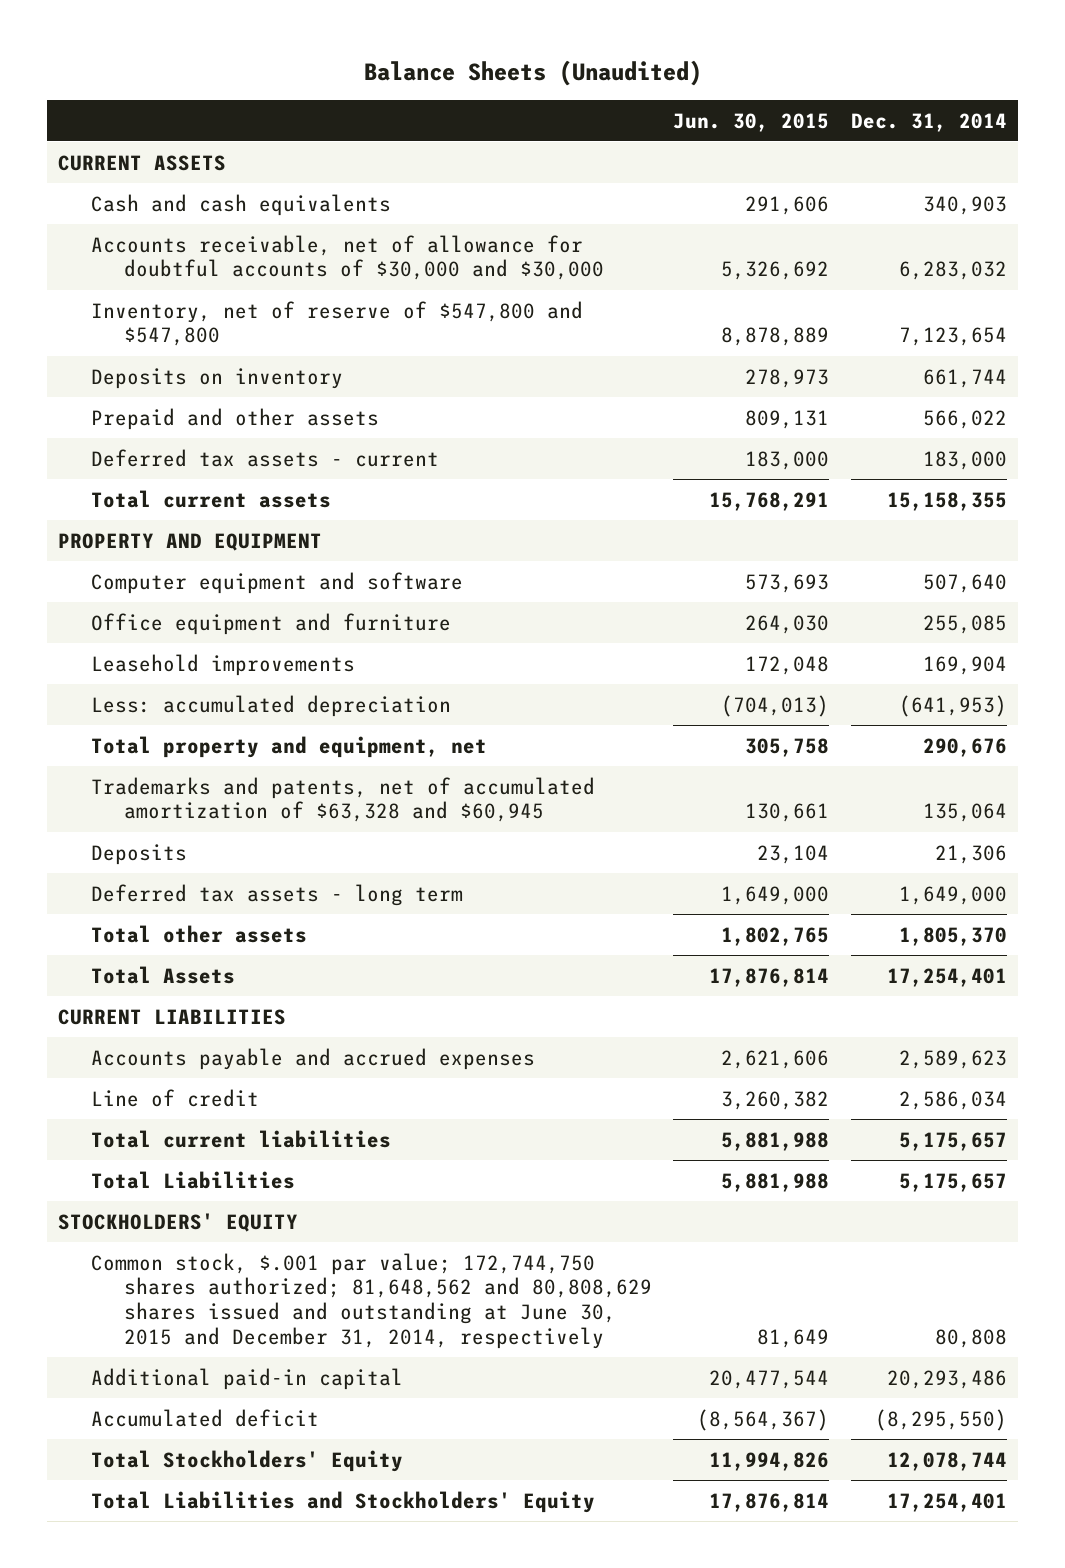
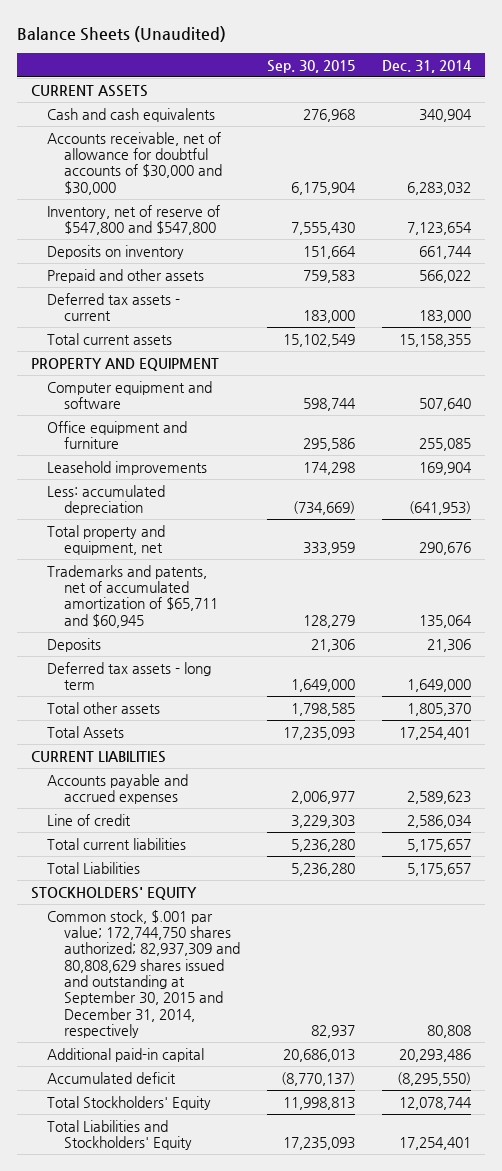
[673,112,830,132] Jun. 30, 2015 -> none
none -> [267,59,356,73] Sep. 30, 2015
[923,195,1008,215] 340,903 -> [419,108,473,122] 340,904
[91,776,596,823] Trademarks and patents, net of accumulated amortization of $63,328 and $60,945 -> [47,564,218,628] Trademarks and patents, net of accumulated amortization of $65,711 and $60,945
[91,1252,652,1350] Common stock, $.001 par value; 172,744,750 shares authorized; 81,648,562 and 80,808,629 shares issued and outstanding at June 30, 2015 and December 31, 2014, respectively -> [47,909,240,1039] Common stock, $.001 par value; 172,744,750 shares authorized; 82,937,309 and 80,808,629 shares issued and outstanding at September 30, 2015 and December 31, 2014, respectively

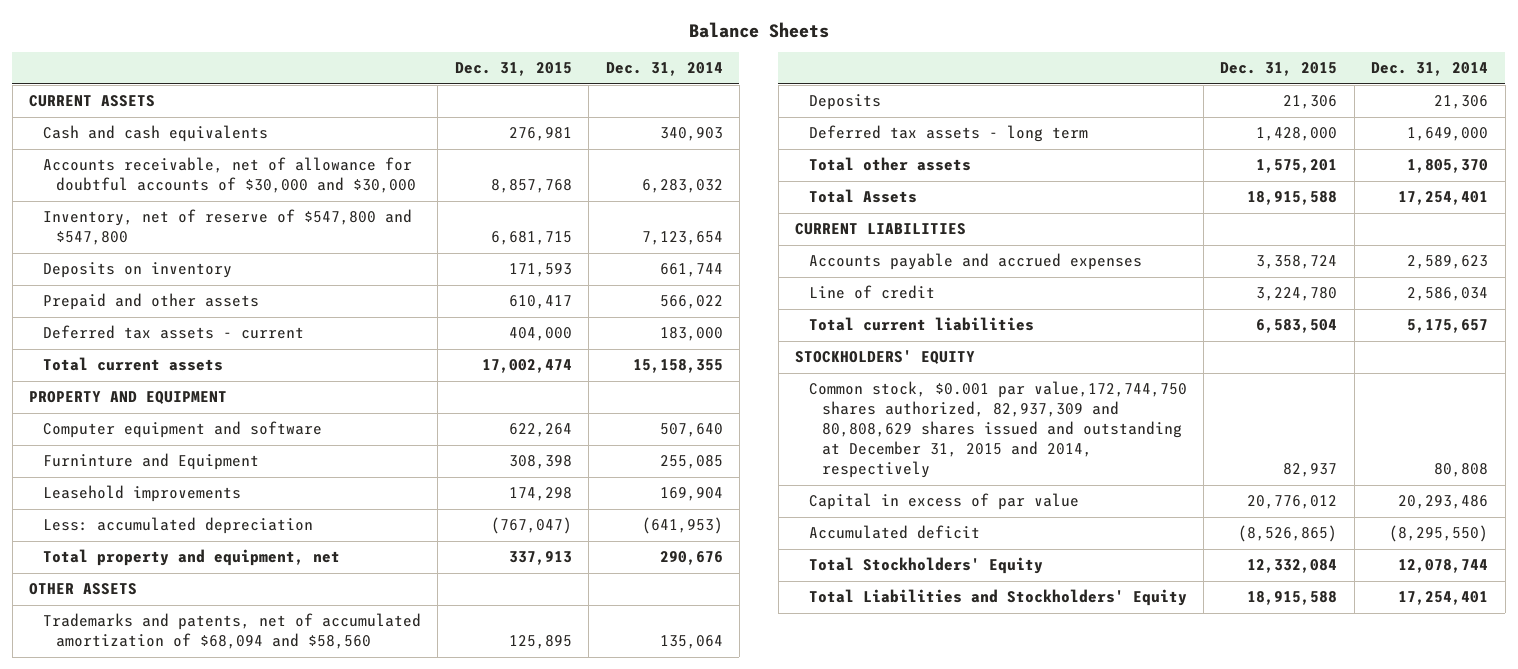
[17,25,227,42] Balance Sheets (Unaudited) -> [688,21,829,38] Balance Sheets
[267,59,356,73] Sep. 30, 2015 -> none
none -> [454,62,572,77] Dec. 31, 2015
[419,108,473,122] 340,904 -> [659,127,723,142] 340,903
[47,420,188,450] Office equipment and furniture -> [42,453,259,471] Furninture and Equipment
none -> [29,583,138,596] OTHER ASSETS
[47,564,218,628] Trademarks and patents, net of accumulated amortization of $65,711 and $60,945 -> [42,613,421,650] Trademarks and patents, net of accumulated amortization of $68,094 and $58,560
[47,861,141,874] Total Liabilities -> none
[47,909,240,1039] Common stock, $.001 par value; 172,744,750 shares authorized; 82,937,309 and 80,808,629 shares issued and outstanding at September 30, 2015 and December 31, 2014, respectively -> [808,381,1187,479] Common stock, $0.001 par value,172,744,750 shares authorized, 82,937,309 and 80,808,629 shares issued and outstanding at December 31, 2015 and 2014, respectively
[47,1047,205,1062] Additional paid-in capital -> [808,493,1079,511] Capital in excess of par value

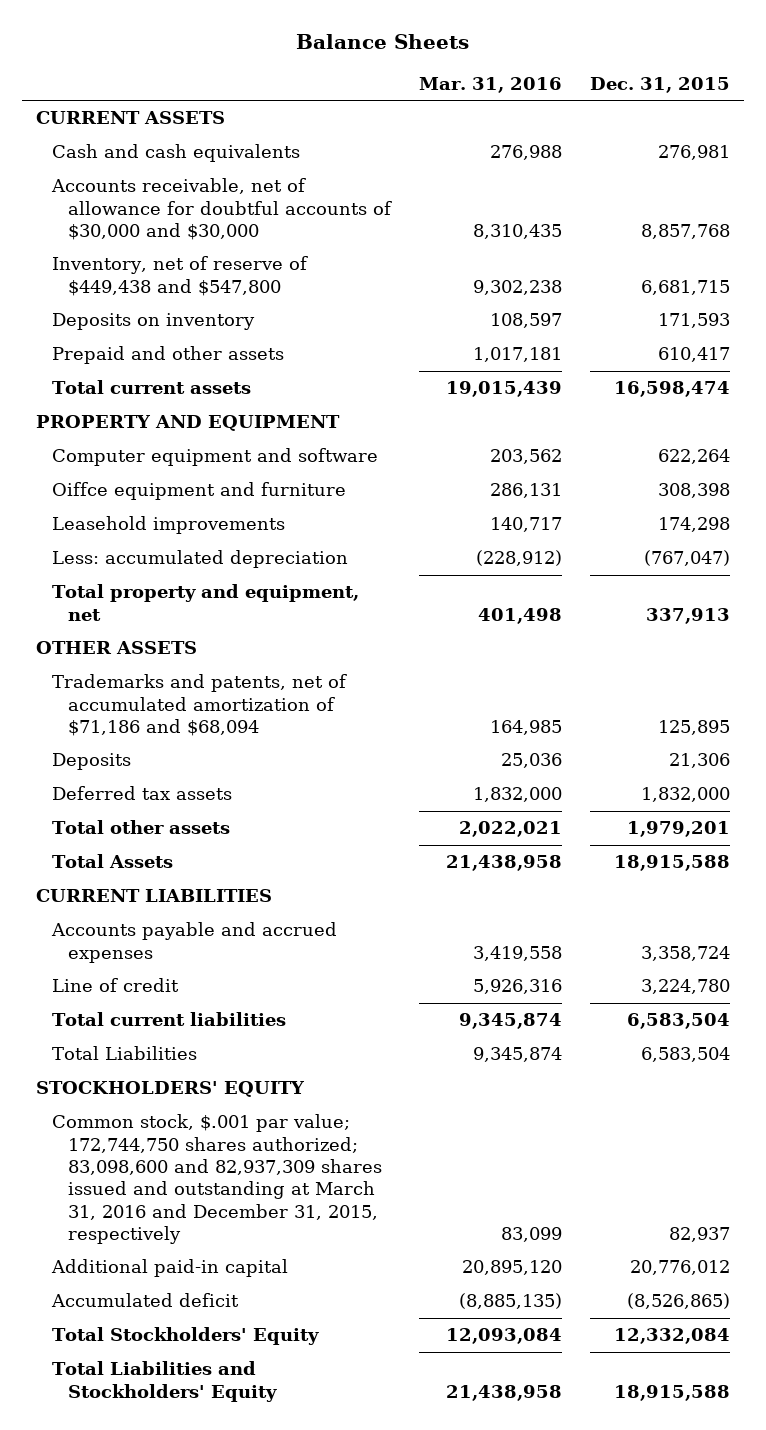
[605,62,723,77] Dec. 31, 2014 -> none
none -> [419,76,563,93] Mar. 31, 2016
[42,209,412,246] Inventory, net of reserve of $547,800 and $547,800 -> [52,256,309,296] Inventory, net of reserve of $449,438 and $547,800
[42,325,304,340] Deferred tax assets - current -> none
[481,359,572,374] 17,002,474 -> [614,381,731,398] 16,598,474
[42,453,259,471] Furninture and Equipment -> [52,482,347,501] Oiffce equipment and furniture
[42,613,421,650] Trademarks and patents, net of accumulated amortization of $68,094 and $58,560 -> [52,674,348,736] Trademarks and patents, net of accumulated amortization of $71,186 and $68,094
[808,125,1088,143] Deferred tax assets - long term -> [52,786,233,801] Deferred tax assets
[1256,127,1338,142] 1,428,000 -> [641,787,731,803] 1,832,000
[1256,159,1338,174] 1,575,201 -> [627,821,731,838] 1,979,201
none -> [52,1046,198,1061] Total Liabilities
[808,381,1187,479] Common stock, $0.001 par value,172,744,750 shares authorized, 82,937,309 and 80,808,629 shares issued and outstanding at December 31, 2015 and 2014, respectively -> [52,1114,383,1244] Common stock, $.001 par value; 172,744,750 shares authorized; 83,098,600 and 82,937,309 shares issued and outstanding at March 31, 2016 and December 31, 2015, respectively
[808,493,1079,511] Capital in excess of par value -> [51,1259,289,1278] Additional paid-in capital

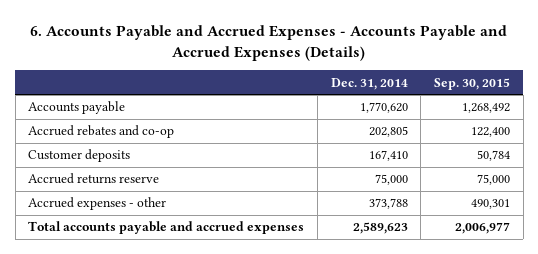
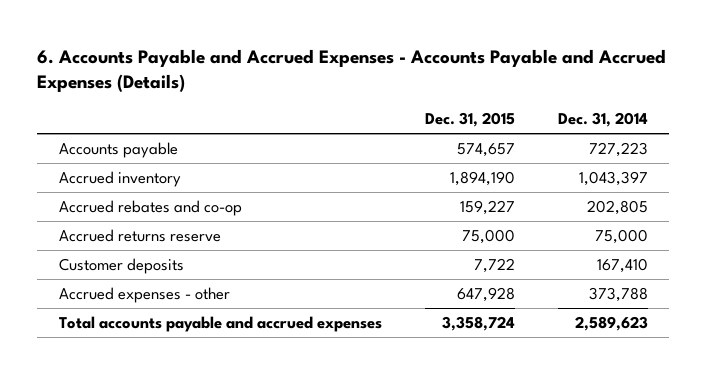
[434,77,511,90] Sep. 30, 2015 -> none
none -> [424,112,515,128] Dec. 31, 2015
[359,102,408,114] 1,770,620 -> [588,141,648,157] 727,223
none -> [58,170,181,187] Accrued inventory
[28,149,131,163] Customer deposits -> [58,257,184,274] Customer deposits

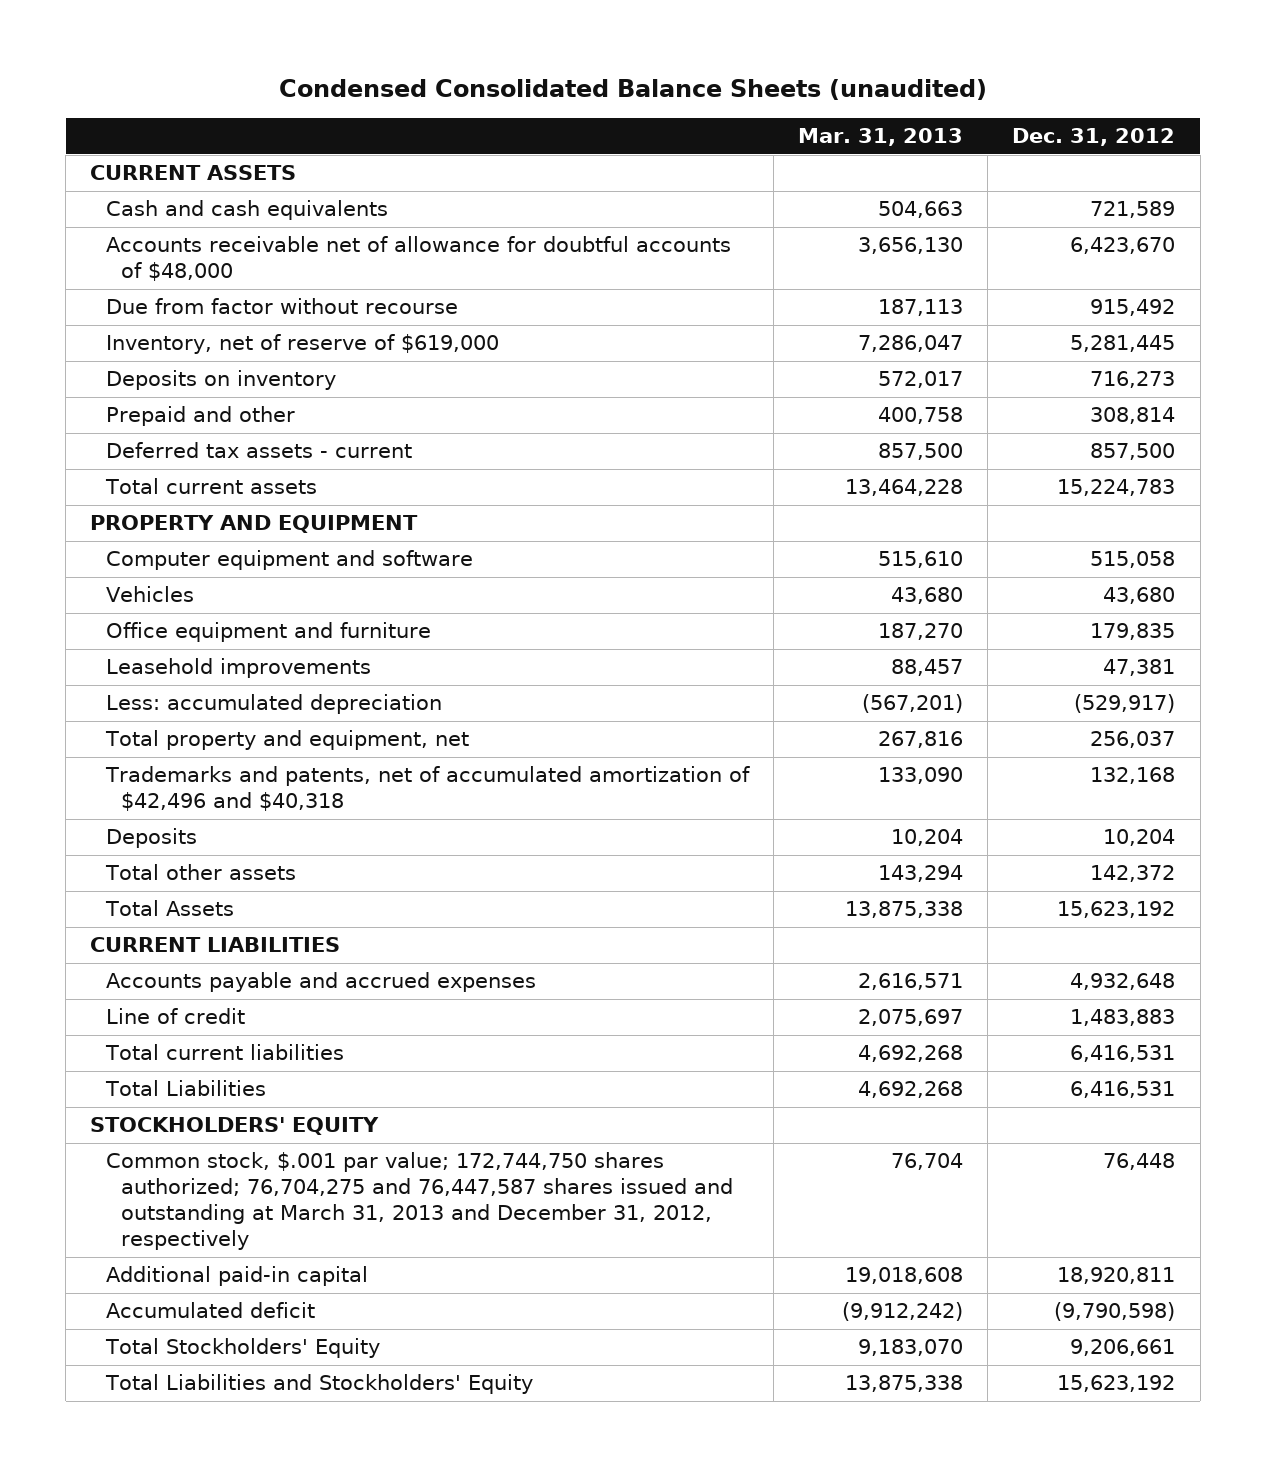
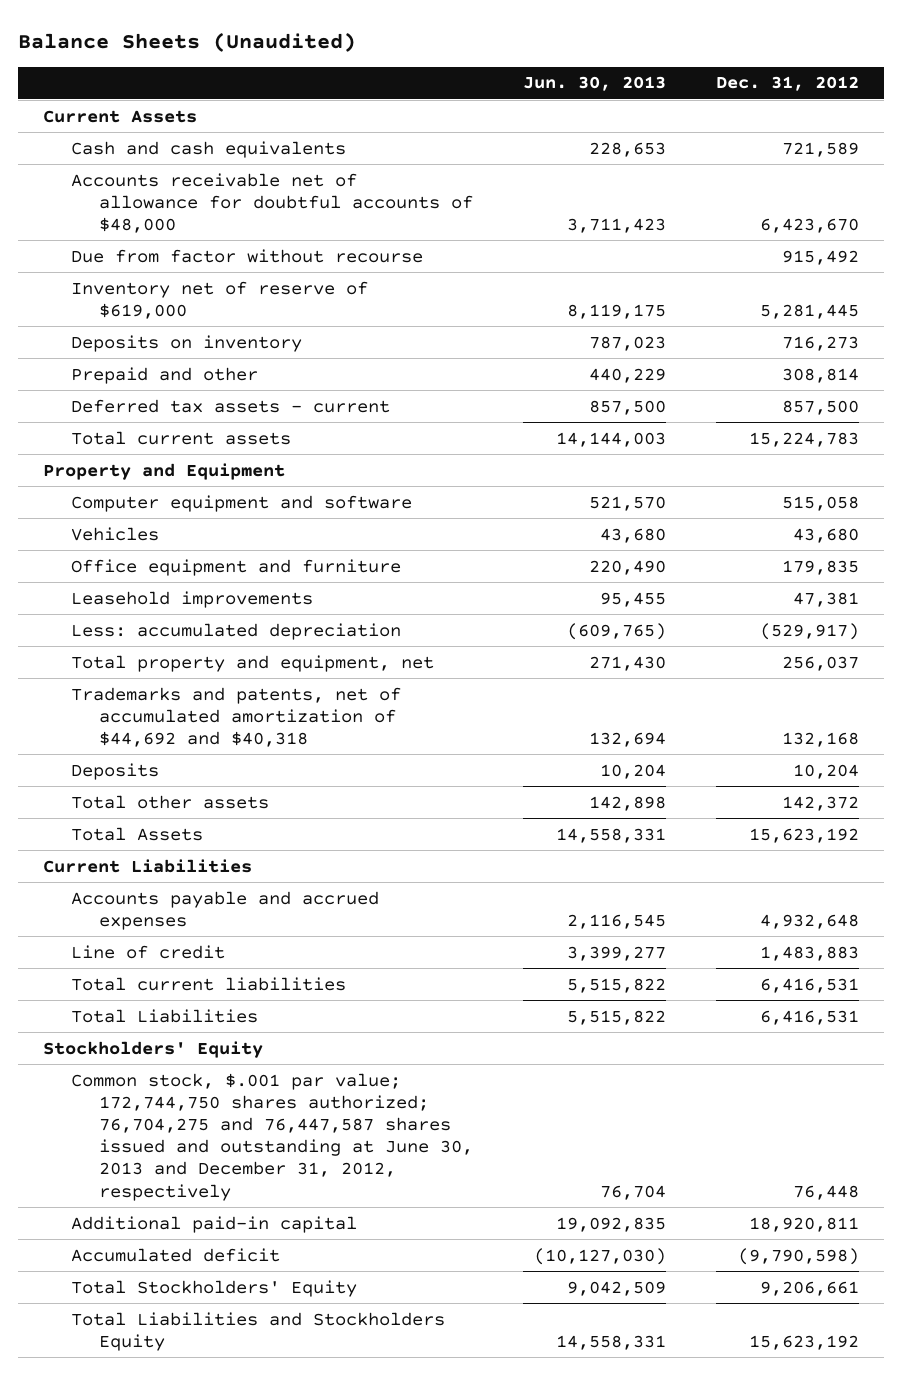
[278,79,987,101] Condensed Consolidated Balance Sheets (unaudited) -> [18,31,357,52] Balance Sheets (Unaudited)
[797,128,963,147] Mar. 31, 2013 -> none
none -> [522,76,666,92] Jun. 30, 2013
[90,165,297,181] CURRENT ASSETS -> [43,109,198,123] Current Assets
[105,334,499,355] Inventory, net of reserve of $619,000 -> [70,280,368,319] Inventory net of reserve of $619,000
[90,515,419,534] PROPERTY AND EQUIPMENT -> [43,462,286,480] Property and Equipment
[104,766,750,812] Trademarks and patents, net of accumulated amortization of $42,496 and $40,318 -> [70,686,401,747] Trademarks and patents, net of accumulated amortization of $44,692 and $40,318
[90,937,341,953] CURRENT LIABILITIES -> [43,858,253,873] Current Liabilities
[90,1117,380,1136] STOCKHOLDERS' EQUITY -> [43,1040,264,1058] Stockholders' Equity
[105,1152,733,1251] Common stock, $.001 par value; 172,744,750 shares authorized; 76,704,275 and 76,447,587 shares issued and outstanding at March 31, 2013 and December 31, 2012, respectively -> [70,1072,473,1201] Common stock, $.001 par value; 172,744,750 shares authorized; 76,704,275 and 76,447,587 shares issued and outstanding at June 30, 2013 and December 31, 2012, respectively
[104,1374,533,1395] Total Liabilities and Stockholders' Equity -> [70,1311,445,1351] Total Liabilities and Stockholders Equity

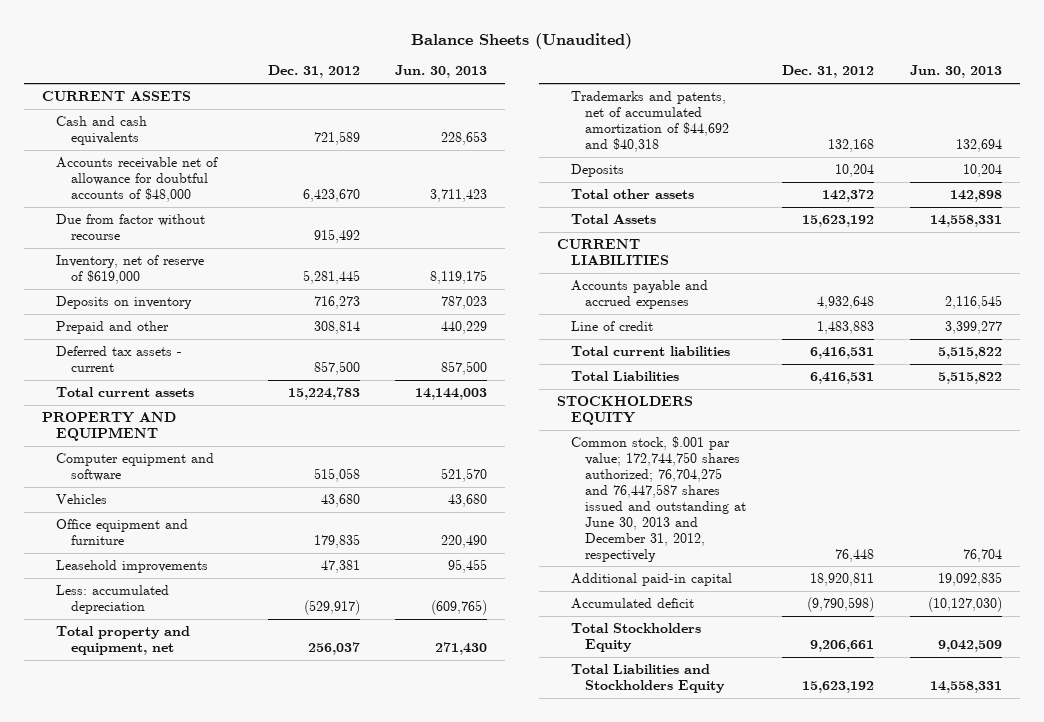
[43,109,198,123] Current Assets -> [42,90,192,101] CURRENT ASSETS
[70,280,368,319] Inventory net of reserve of $619,000 -> [56,254,205,284] Inventory, net of reserve of $619,000
[43,462,286,480] Property and Equipment -> [42,411,177,441] PROPERTY AND EQUIPMENT
[43,858,253,873] Current Liabilities -> [556,238,669,265] CURRENT LIABILITIES
[43,1040,264,1058] Stockholders' Equity -> [556,395,693,425] STOCKHOLDERS EQUITY
[70,1279,357,1297] Total Stockholders' Equity -> [570,622,701,652] Total Stockholders Equity

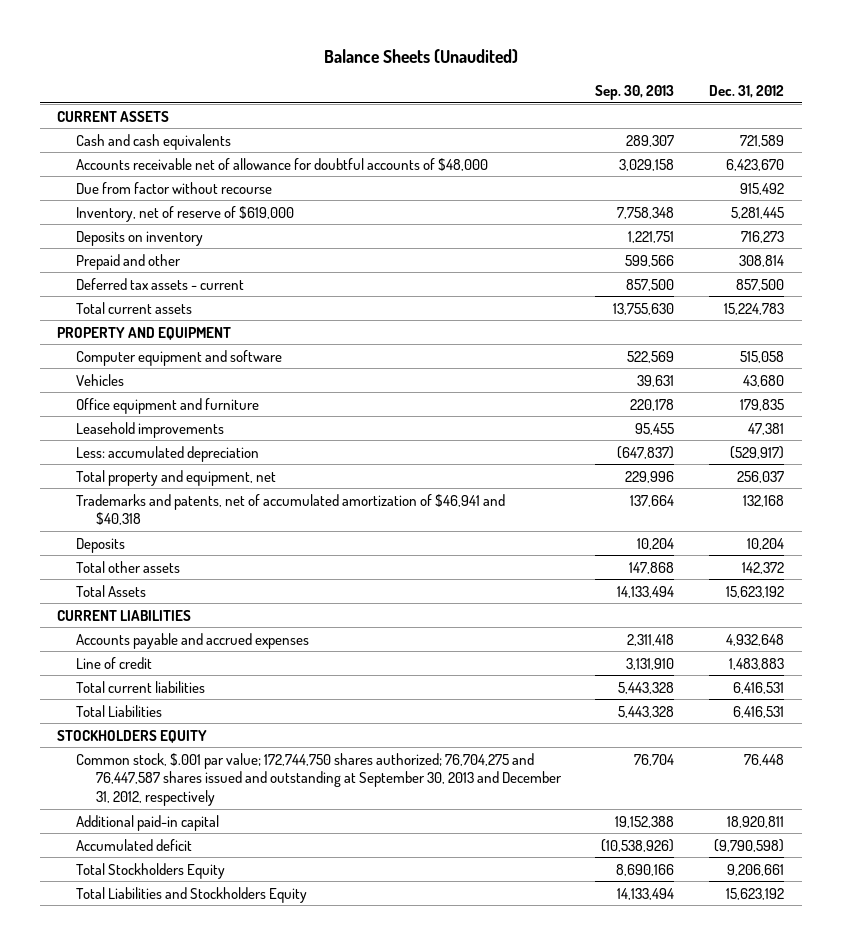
[395,65,488,79] Jun. 30, 2013 -> none
none -> [595,84,675,100] Sep. 30, 2013
[570,90,729,152] Trademarks and patents, net of accumulated amortization of $44,692 and $40,318 -> [76,493,506,526] Trademarks and patents, net of accumulated amortization of $46,941 and $40,318
[570,435,746,562] Common stock, $.001 par value; 172,744,750 shares authorized; 76,704,275 and 76,447,587 shares issued and outstanding at June 30, 2013 and December 31, 2012, respectively -> [76,752,562,807] Common stock, $.001 par value; 172,744,750 shares authorized; 76,704,275 and 76,447,587 shares issued and outstanding at September 30, 2013 and December 31, 2012, respectively

